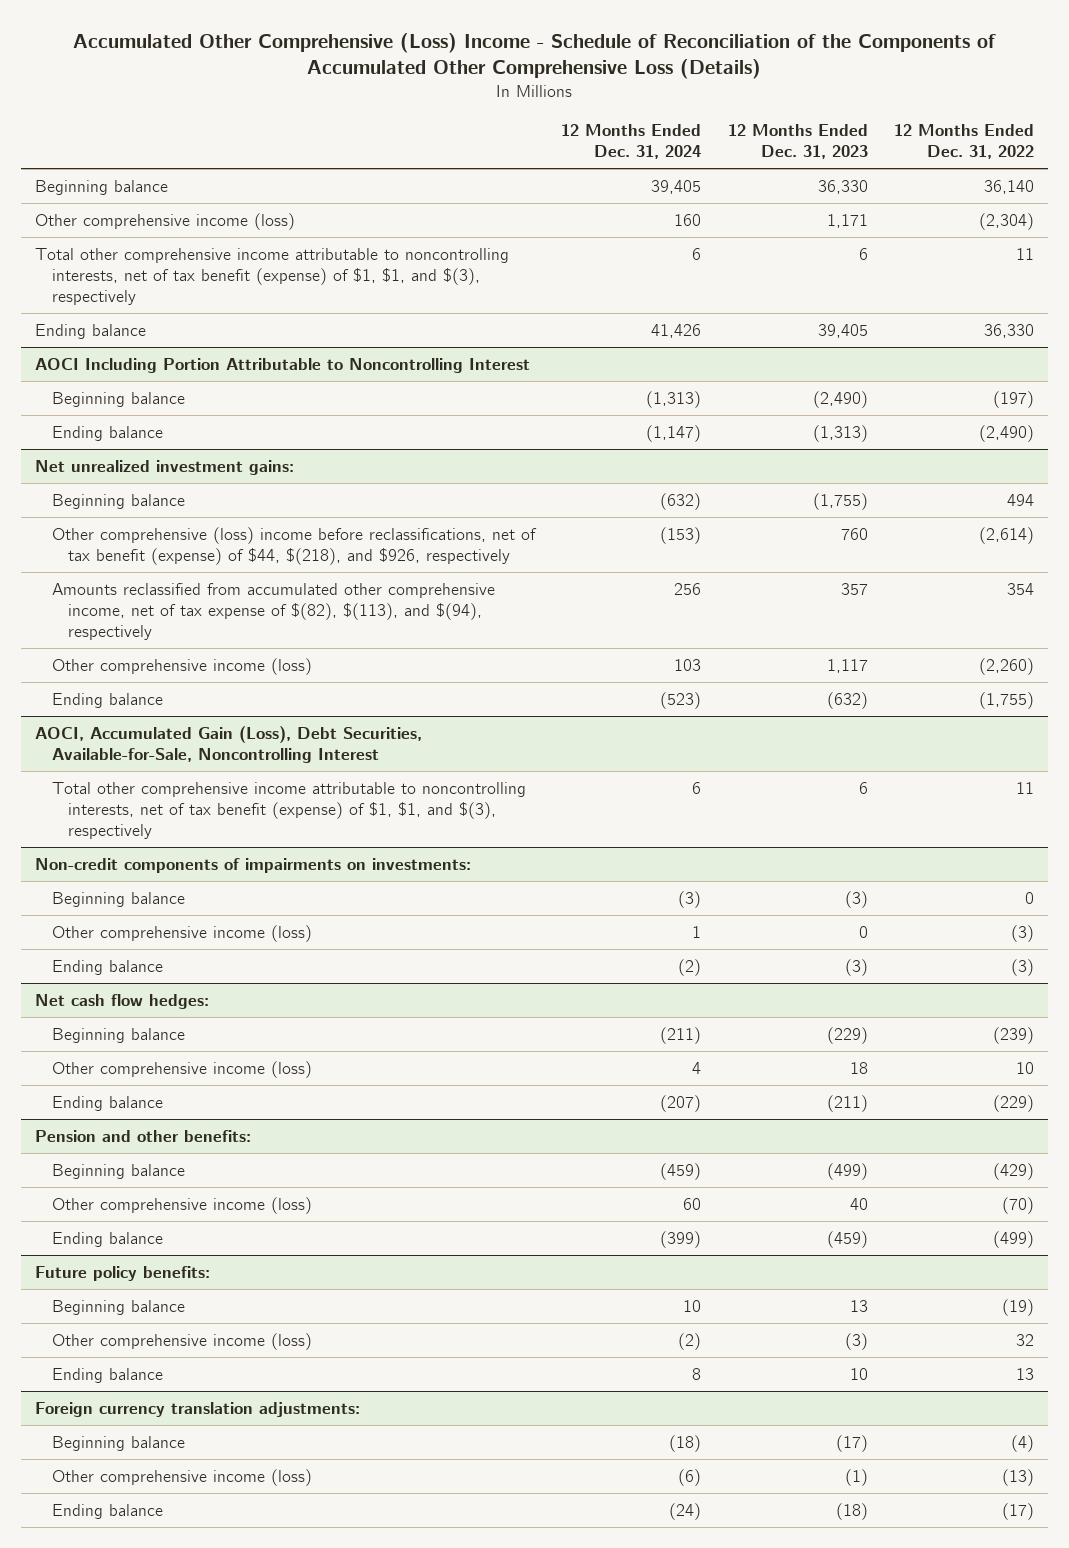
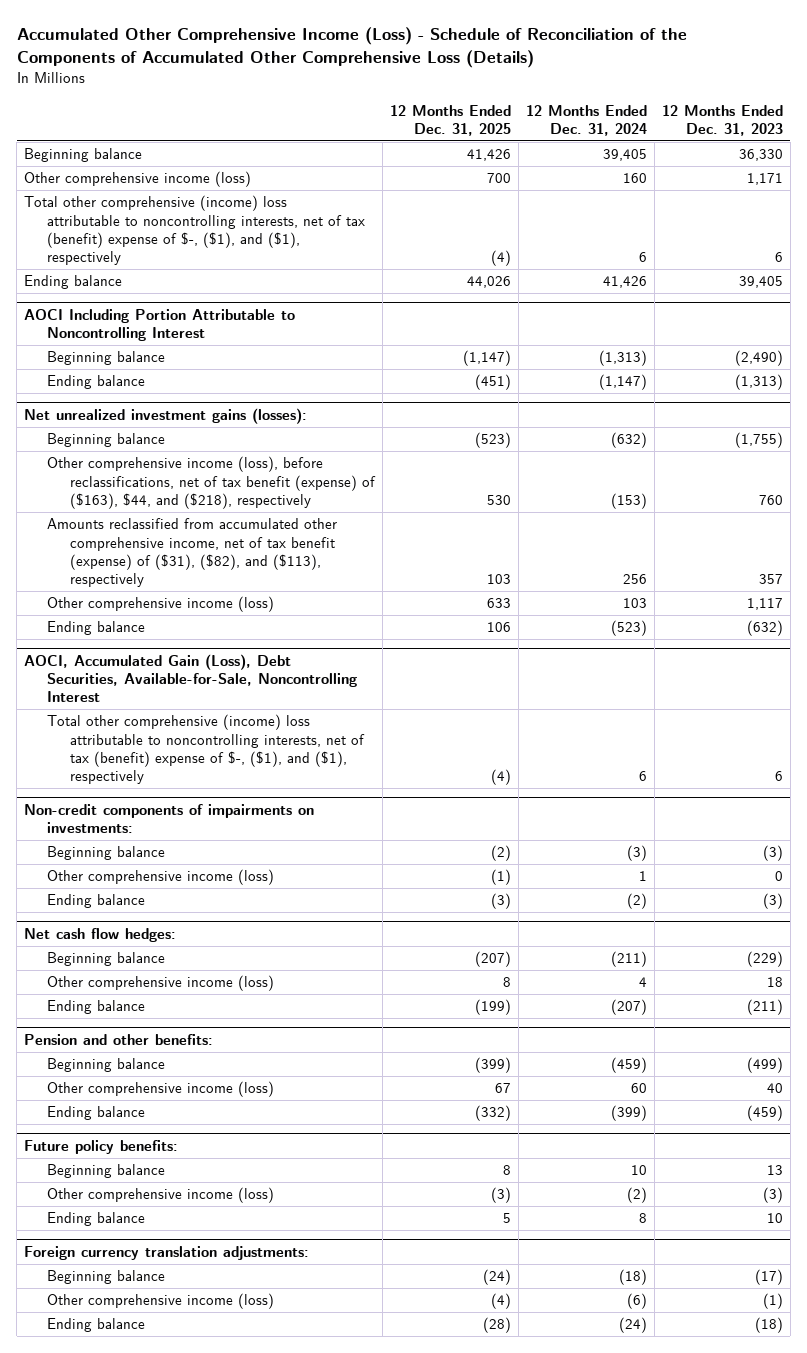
[73,32,997,79] Accumulated Other Comprehensive (Loss) Income - Schedule of Reconciliation of the Components of Accumulated Other Comprehensive Loss (Details) -> [16,26,687,69] Accumulated Other Comprehensive Income (Loss) - Schedule of Reconciliation of the Components of Accumulated Other Comprehensive Loss (Details)
[894,124,1035,160] 12 Months Ended Dec. 31, 2022 -> none
none -> [389,104,511,136] 12 Months Ended Dec. 31, 2025
[34,247,509,305] Total other comprehensive income attributable to noncontrolling interests, net of tax benefit (expense) of $1, $1, and $(3), respectively -> [24,195,366,266] Total other comprehensive (income) loss attributable to noncontrolling interests, net of tax (benefit) expense of $-, ($1), and ($1), respectively
[34,459,294,475] Net unrealized investment gains: -> [24,407,308,424] Net unrealized investment gains (losses):
[51,526,537,565] Other comprehensive (loss) income before reclassifications, net of tax benefit (expense) of $44, $(218), and $926, respectively -> [47,456,376,510] Other comprehensive income (loss), before reclassifications, net of tax benefit (expense) of ($163), $44, and ($218), respectively
[51,582,495,640] Amounts reclassified from accumulated other comprehensive income, net of tax expense of $(82), $(113), and $(94), respectively -> [47,518,338,588] Amounts reclassified from accumulated other comprehensive income, net of tax benefit (expense) of ($31), ($82), and ($113), respectively
[51,781,526,839] Total other comprehensive income attributable to noncontrolling interests, net of tax benefit (expense) of $1, $1, and $(3), respectively -> [47,714,365,785] Total other comprehensive (income) loss attributable to noncontrolling interests, net of tax (benefit) expense of $-, ($1), and ($1), respectively

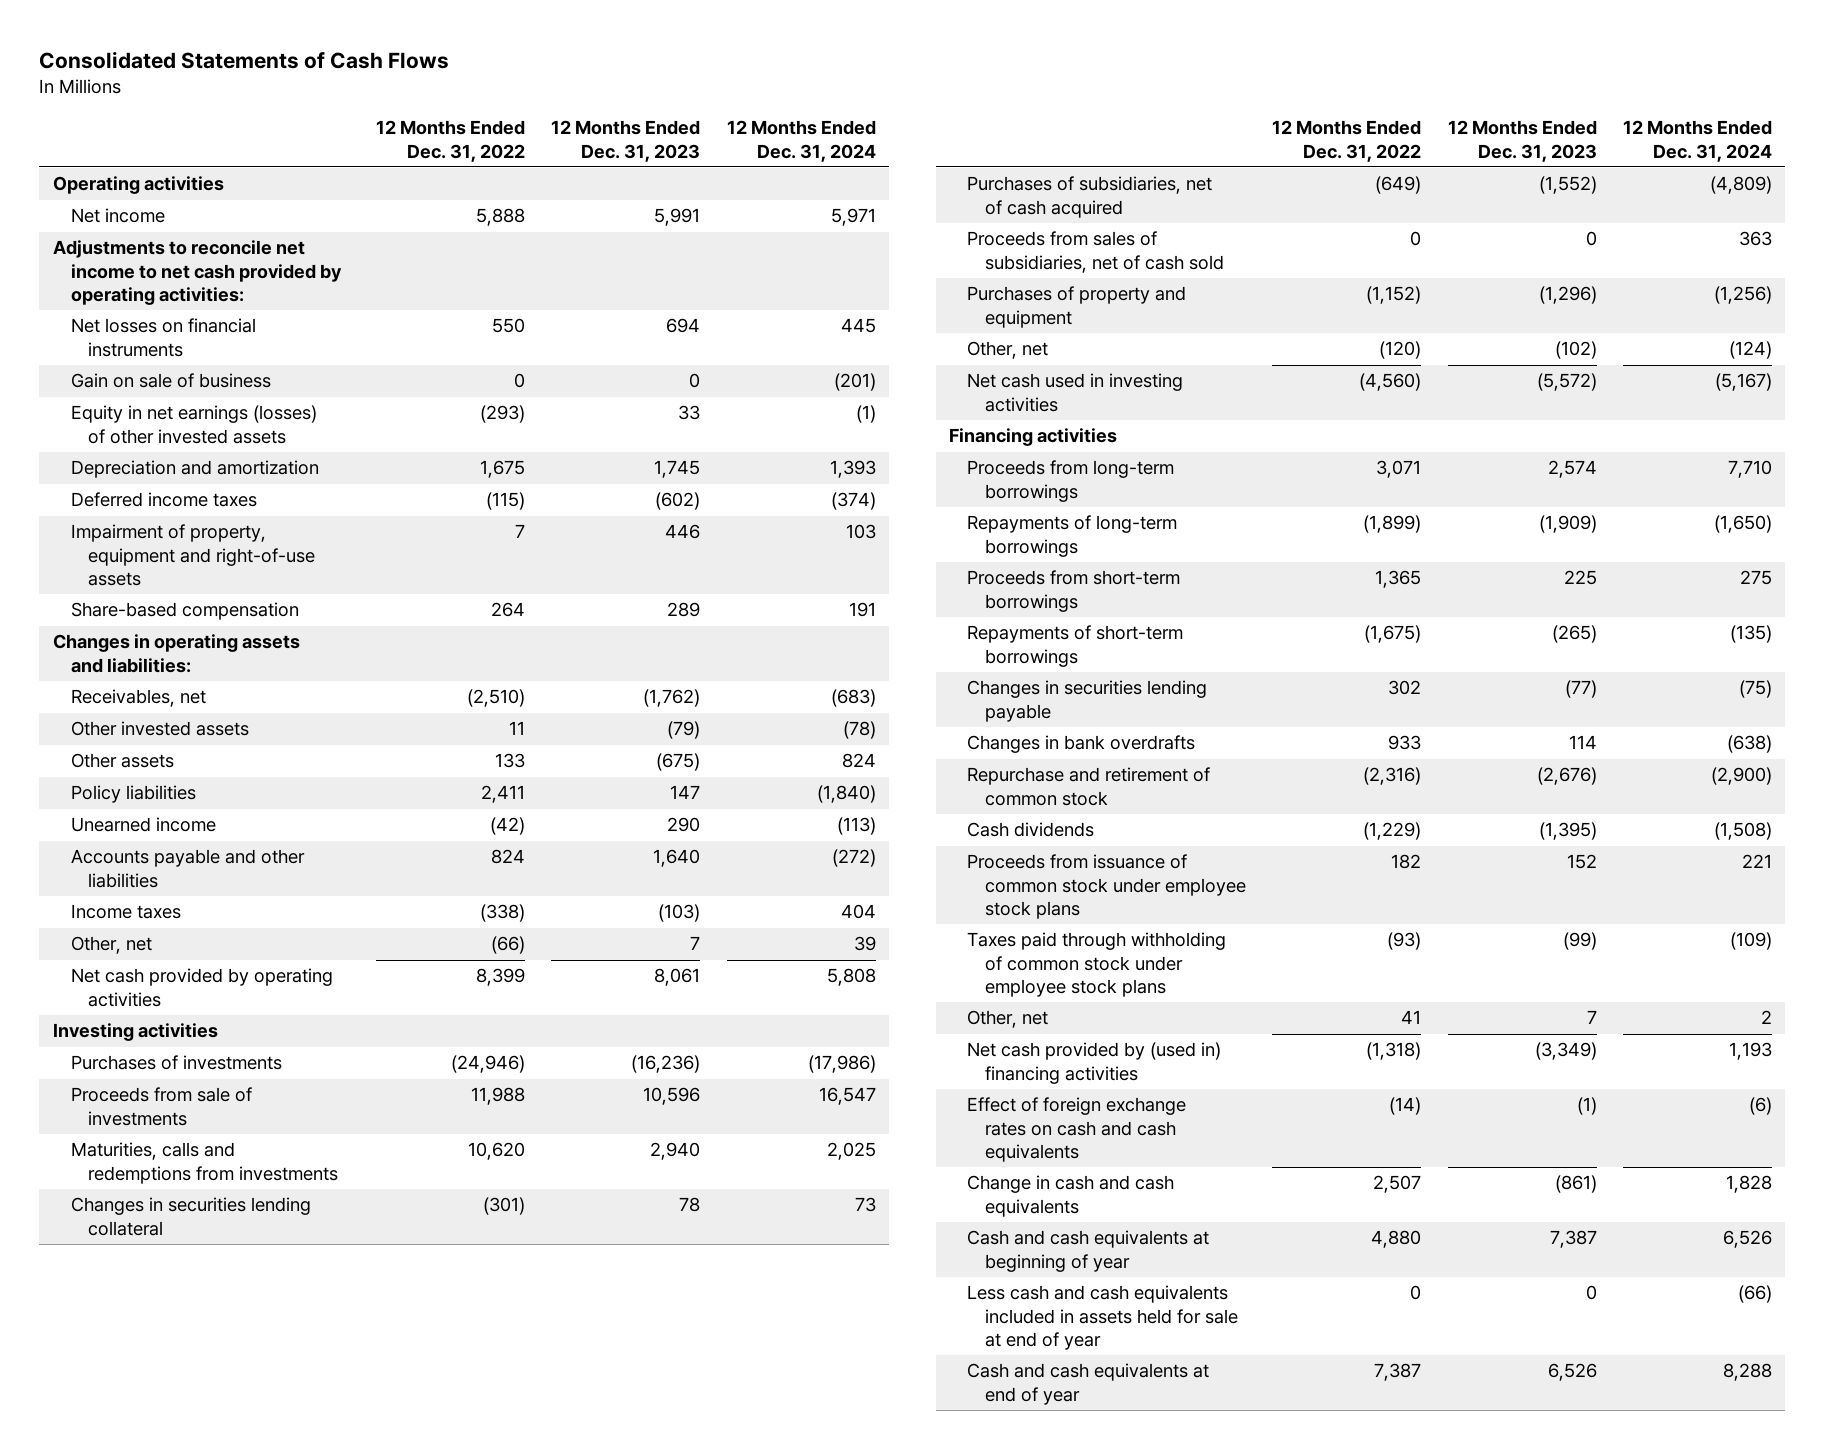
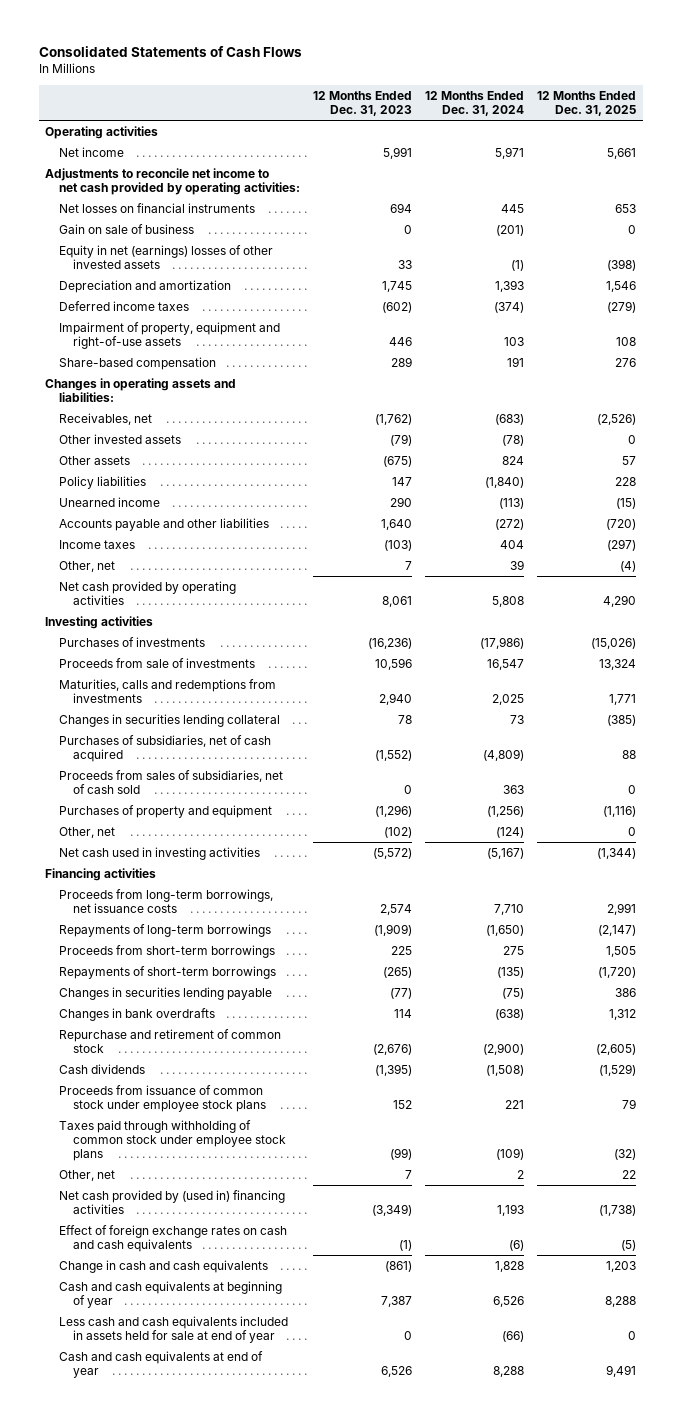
[375,120,525,162] 12 Months Ended Dec. 31, 2022 -> none
none -> [537,90,637,116] 12 Months Ended Dec. 31, 2025
[70,405,317,444] Equity in net earnings (losses) of other invested assets -> [59,244,274,269] Equity in net (earnings) losses of other invested assets
[966,460,1174,502] Proceeds from long-term borrowings -> [59,888,274,913] Proceeds from long-term borrowings, net issuance costs

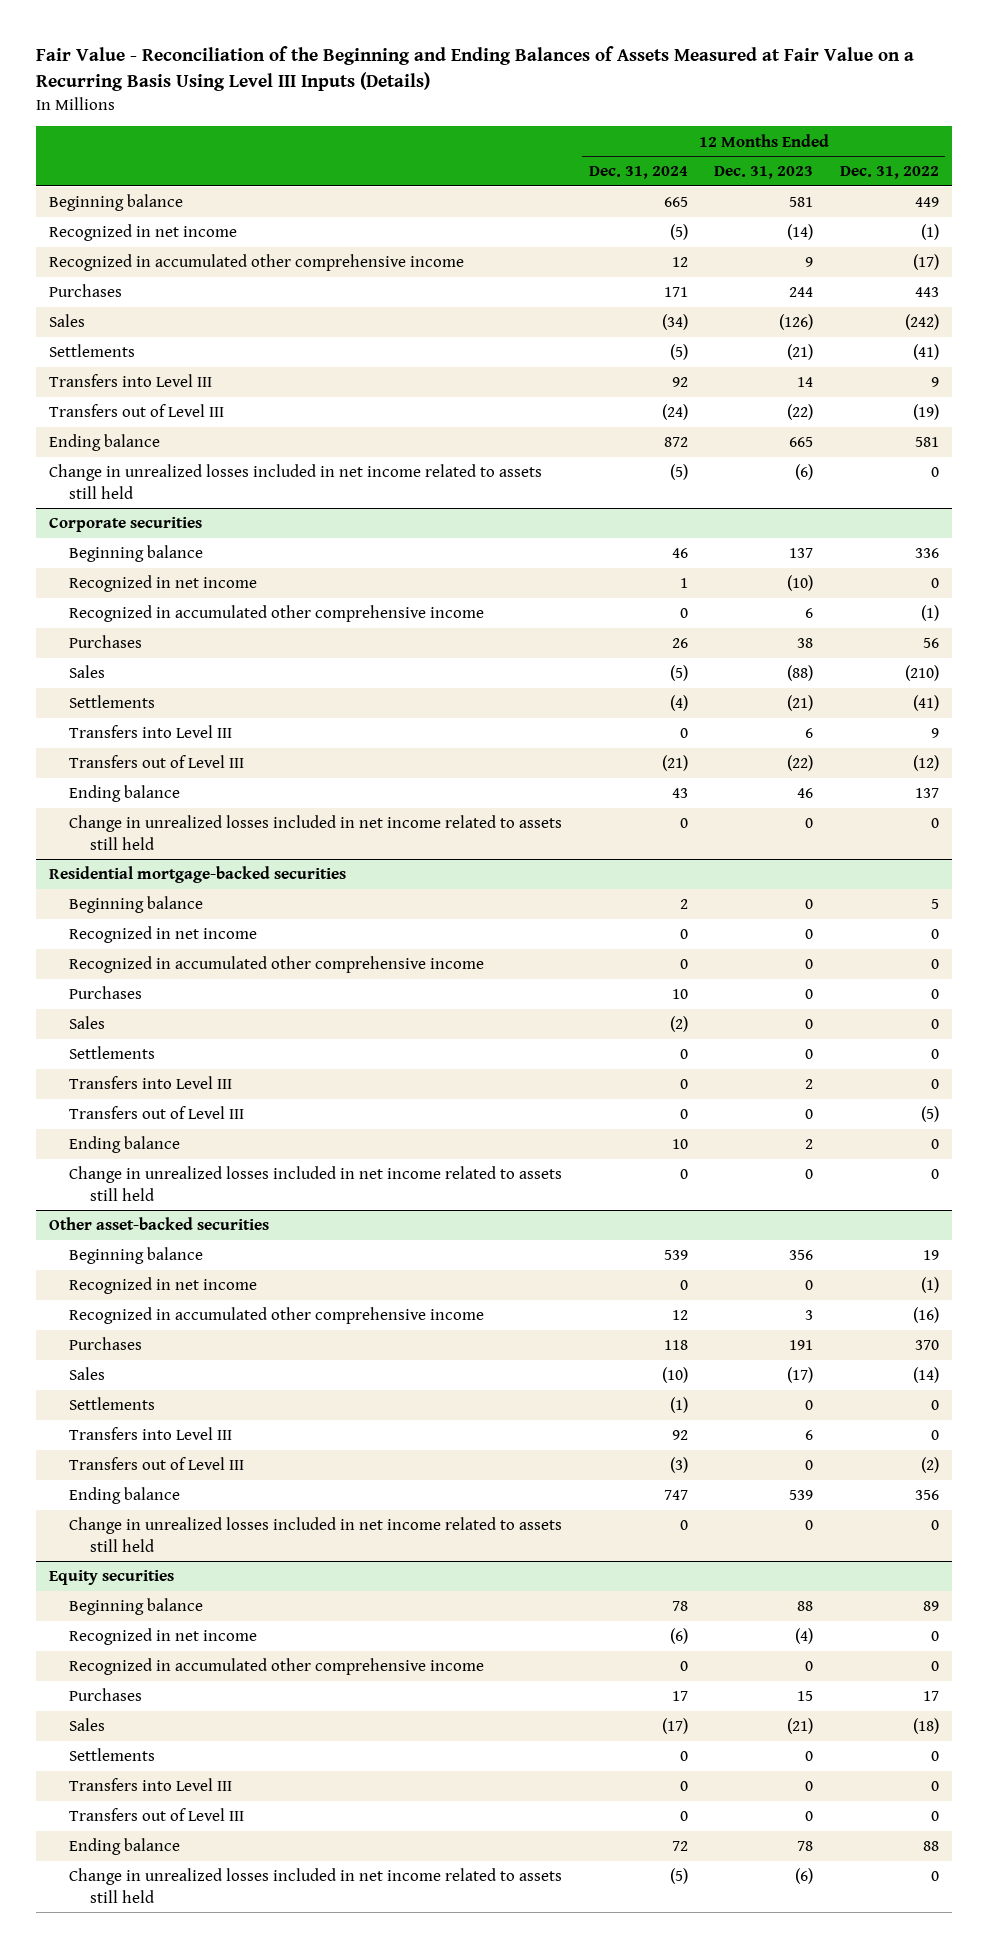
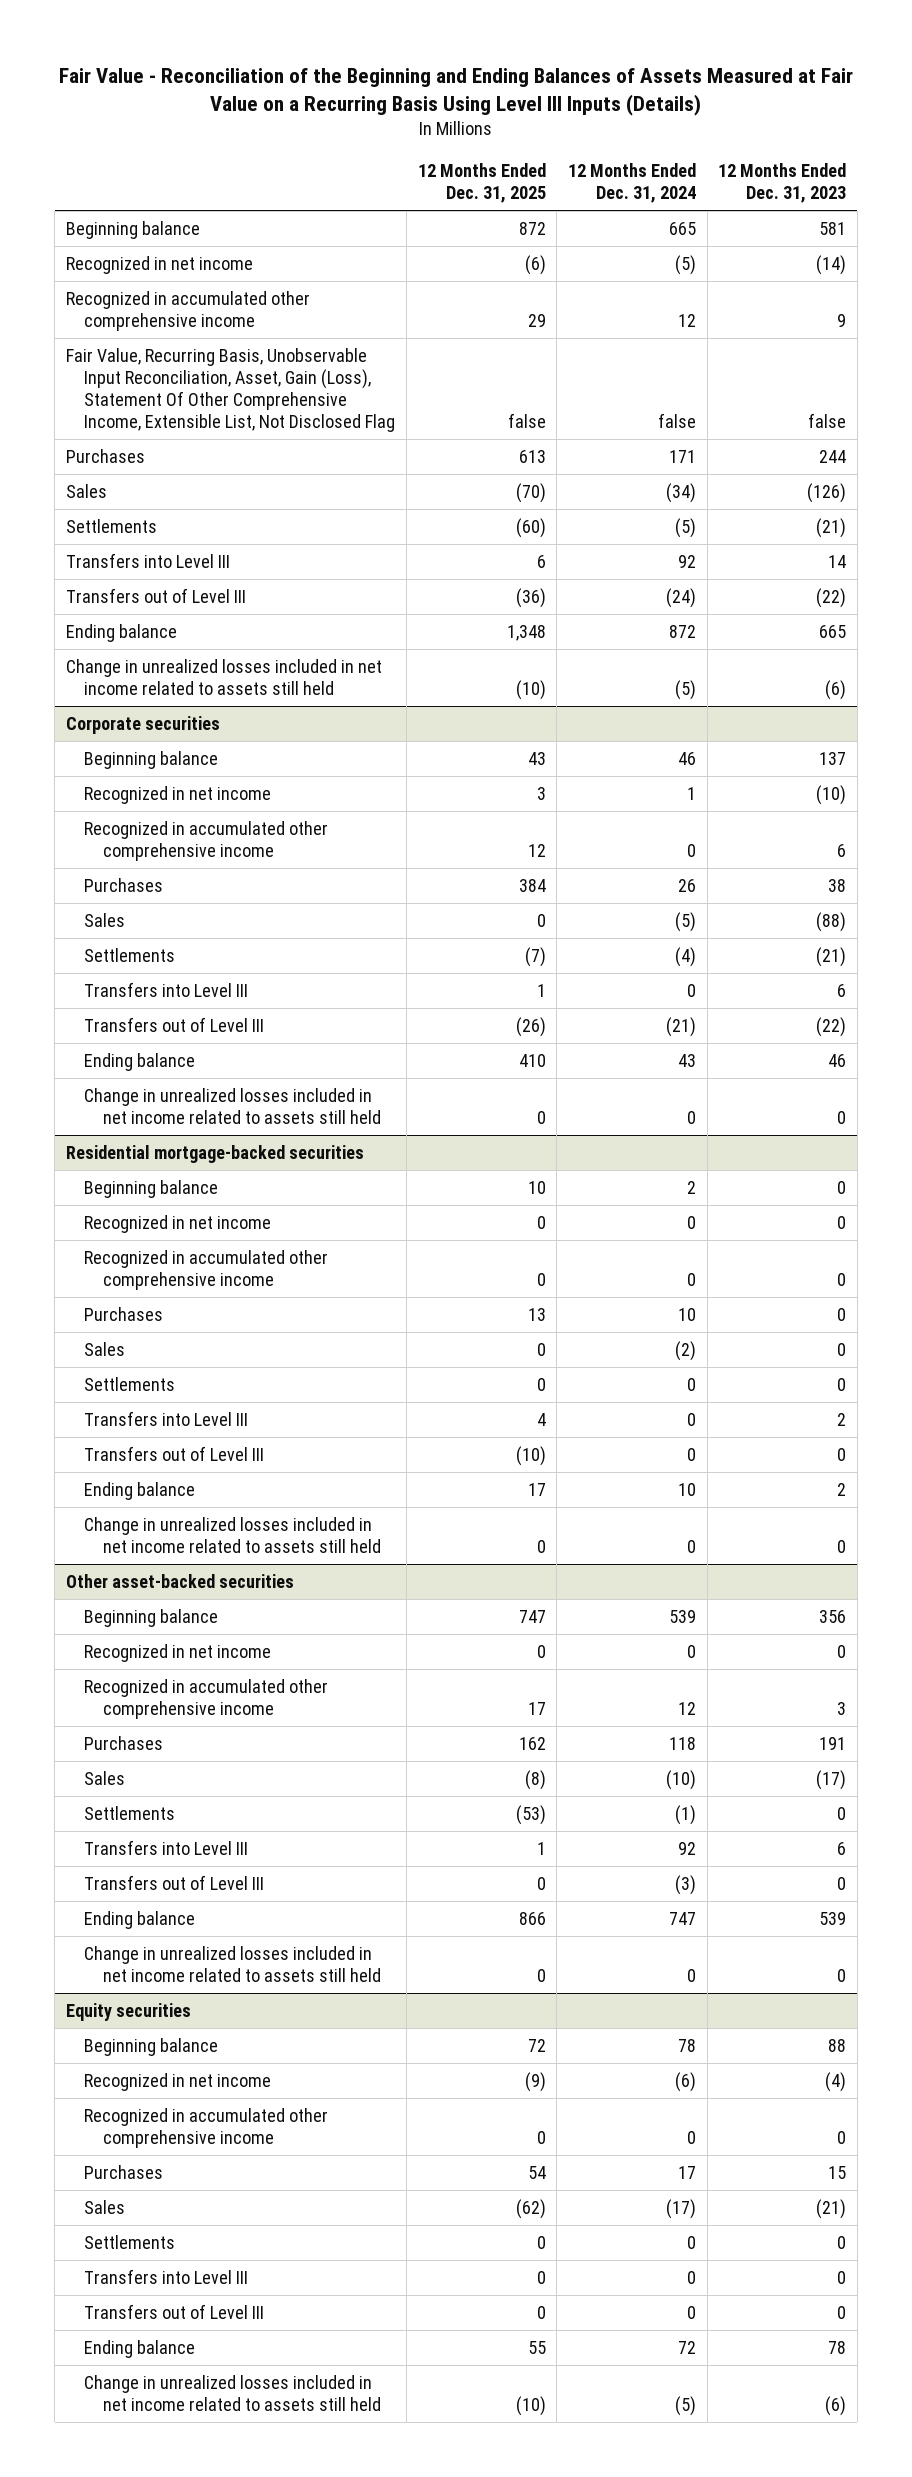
[839,166,939,180] Dec. 31, 2022 -> none
none -> [417,163,546,204] 12 Months Ended Dec. 31, 2025
none -> [65,348,396,432] Fair Value, Recurring Basis, Unobservable Input Reconciliation, Asset, Gain (Loss), Statement Of Other Comprehensive Income, Extensible List, Not Disclosed Flag

